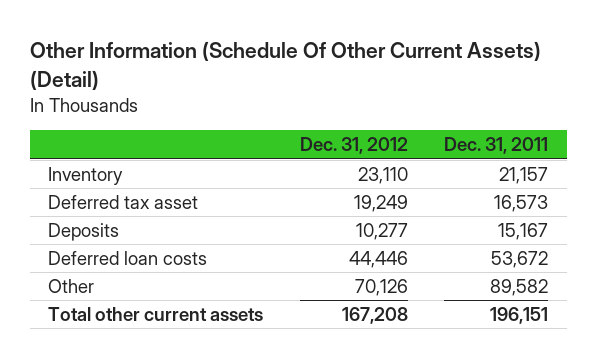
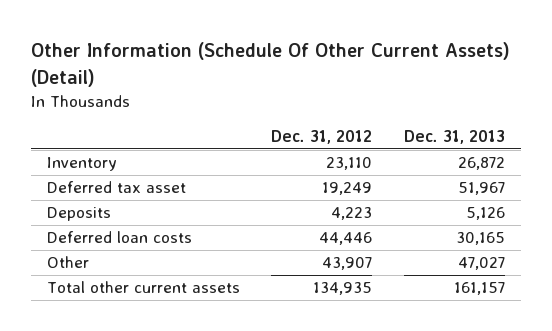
[444,137,549,155] Dec. 31, 2011 -> none
none -> [404,130,506,145] Dec. 31, 2013
[355,222,408,240] 10,277 -> [331,207,373,221] 4,223
[354,278,408,296] 70,126 -> [322,257,373,271] 43,907
[341,306,408,324] 167,208 -> [313,282,373,296] 134,935

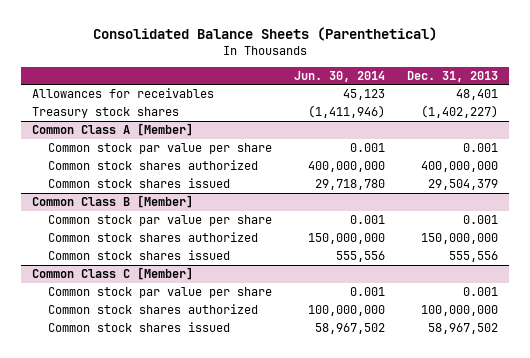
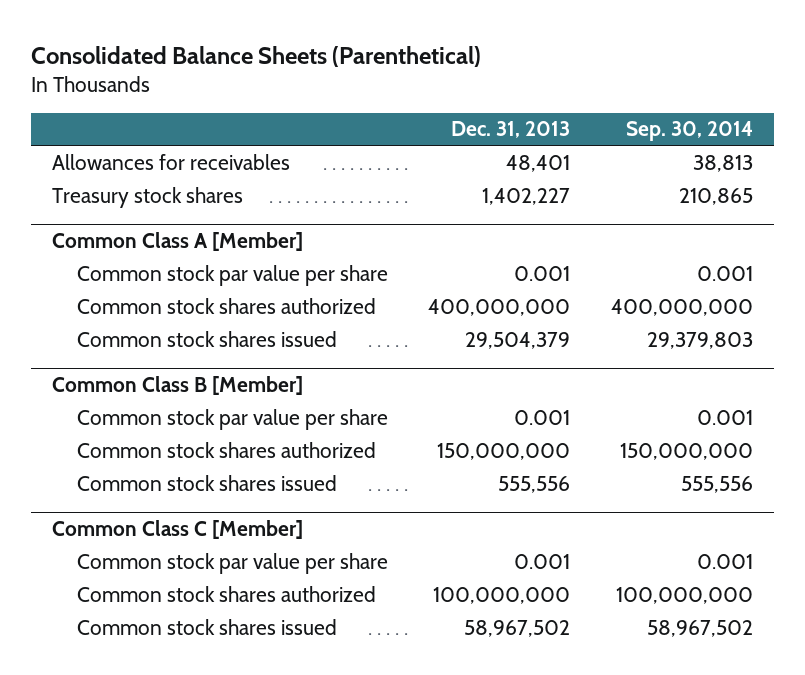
[294,70,386,82] Jun. 30, 2014 -> none
none -> [626,121,754,142] Sep. 30, 2014
[421,105,499,119] (1,402,227) -> [482,187,571,205] 1,402,227

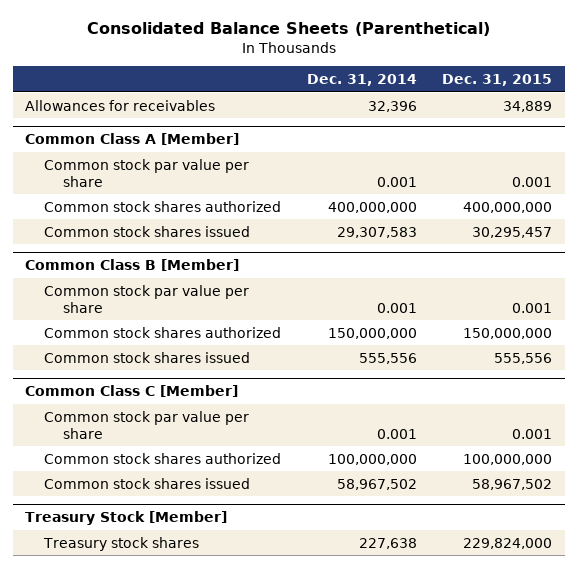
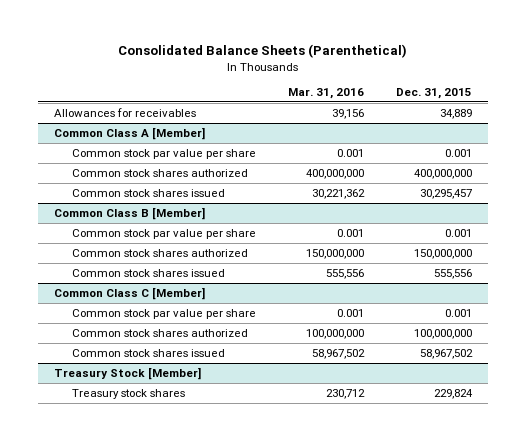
[306,73,417,86] Dec. 31, 2014 -> none
none -> [287,88,364,100] Mar. 31, 2016
[463,537,553,549] 229,824,000 -> [433,388,473,399] 229,824

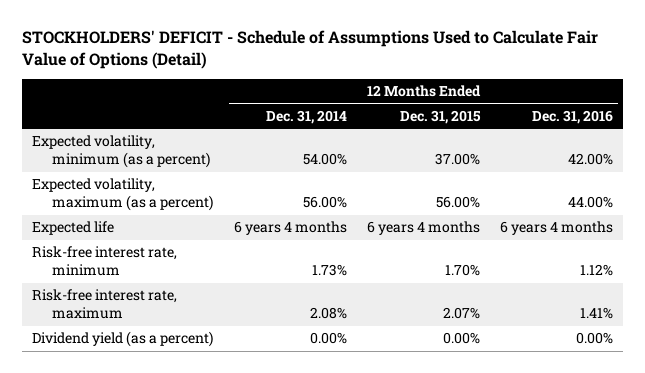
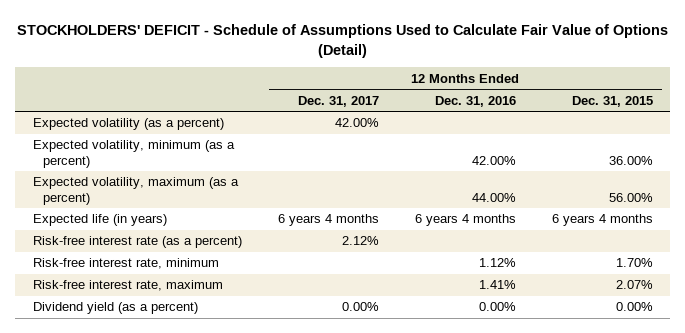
[265,109,347,124] Dec. 31, 2014 -> none
none -> [297,95,379,107] Dec. 31, 2017
none -> [32,118,224,131] Expected volatility (as a percent)
[435,153,481,166] 37.00% -> [608,155,653,165] 36.00%
[31,221,114,236] Expected life -> [32,214,167,227] Expected life (in years)
none -> [32,236,242,249] Risk-free interest rate (as a percent)

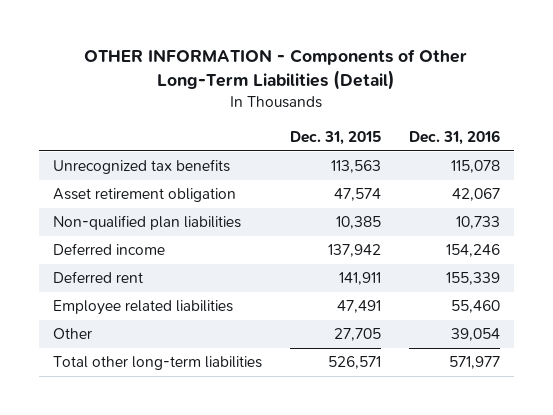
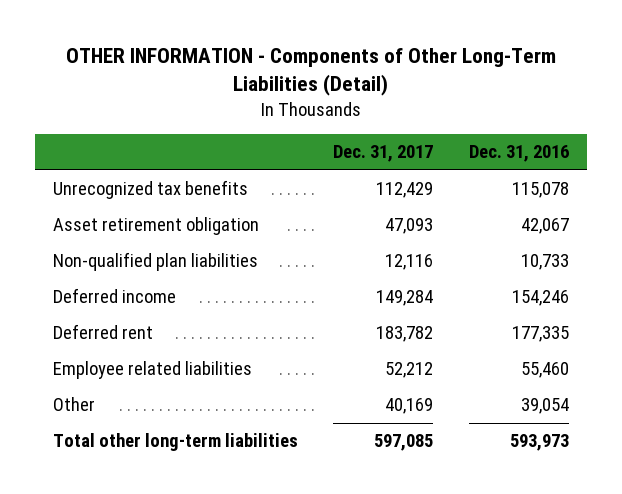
[289,131,381,146] Dec. 31, 2015 -> none
none -> [333,145,434,163] Dec. 31, 2017
[445,272,500,286] 155,339 -> [512,326,570,343] 177,335
[448,356,500,370] 571,977 -> [510,434,570,452] 593,973

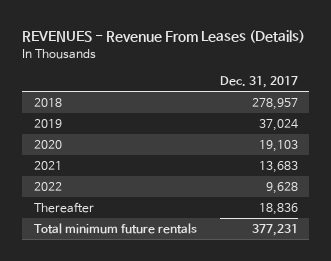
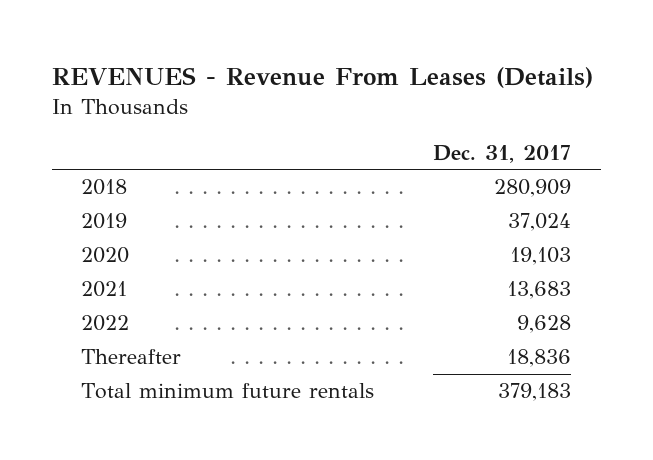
[251,98,298,111] 278,957 -> [494,179,572,198] 280,909
[251,224,298,237] 377,231 -> [498,383,572,402] 379,183

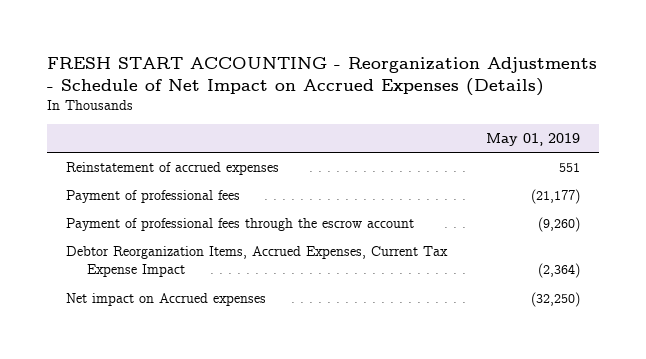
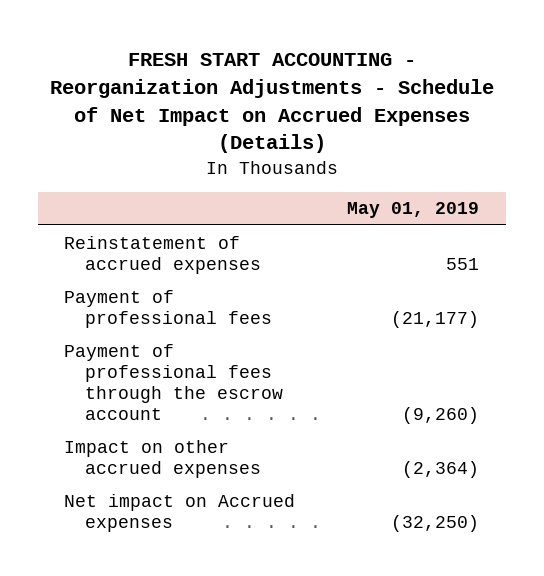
[66,246,449,278] Debtor Reorganization Items, Accrued Expenses, Current Tax Expense Impact -> [64,439,262,478] Impact on other accrued expenses

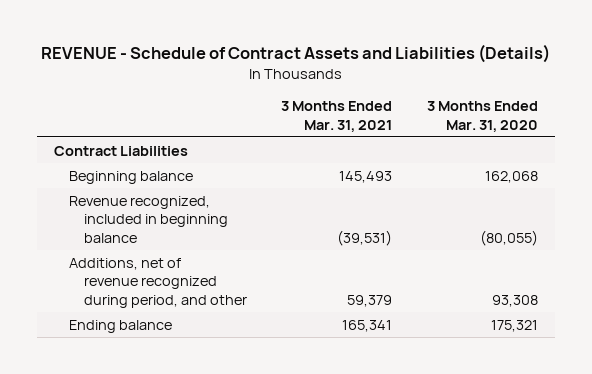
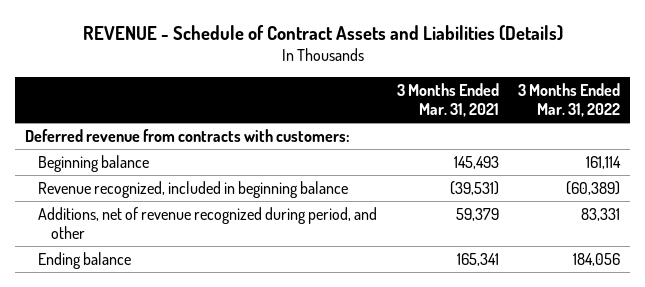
[426,101,538,132] 3 Months Ended Mar. 31, 2020 -> none
none -> [518,83,621,118] 3 Months Ended Mar. 31, 2022
[54,145,189,156] Contract Liabilities -> [25,128,351,142] Deferred revenue from contracts with customers:

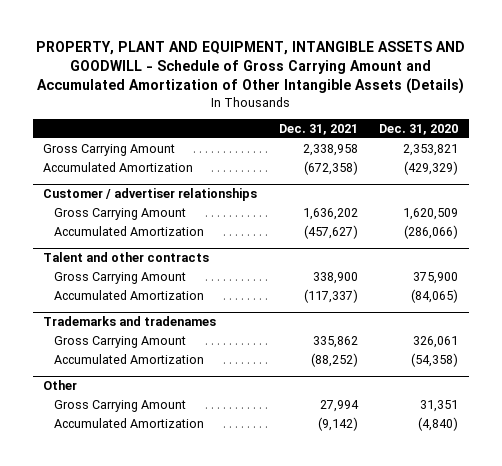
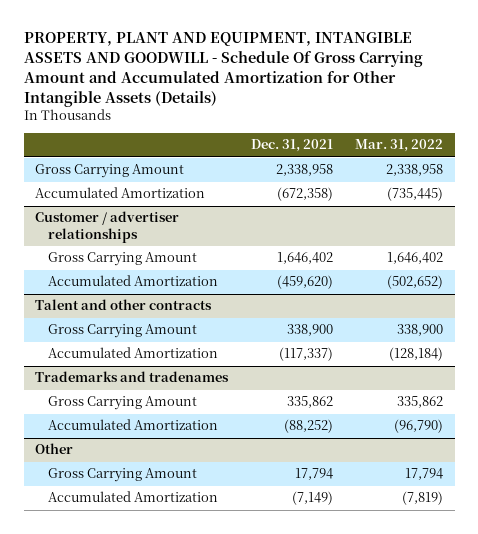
[35,40,465,95] PROPERTY, PLANT AND EQUIPMENT, INTANGIBLE ASSETS AND GOODWILL - Schedule of Gross Carrying Amount and Accumulated Amortization of Other Intangible Assets (Details) -> [23,32,423,107] PROPERTY, PLANT AND EQUIPMENT, INTANGIBLE ASSETS AND GOODWILL - Schedule Of Gross Carrying Amount and Accumulated Amortization for Other Intangible Assets (Details)
[379,123,459,135] Dec. 31, 2020 -> none
none -> [355,139,444,153] Mar. 31, 2022
[302,207,358,220] 1,636,202 -> [276,252,333,265] 1,646,402
[303,224,358,239] (457,627) -> [276,275,333,290] (459,620)
[319,399,359,412] 27,994 -> [294,468,333,481] 17,794
[317,416,358,431] (9,142) -> [291,491,333,506] (7,149)

